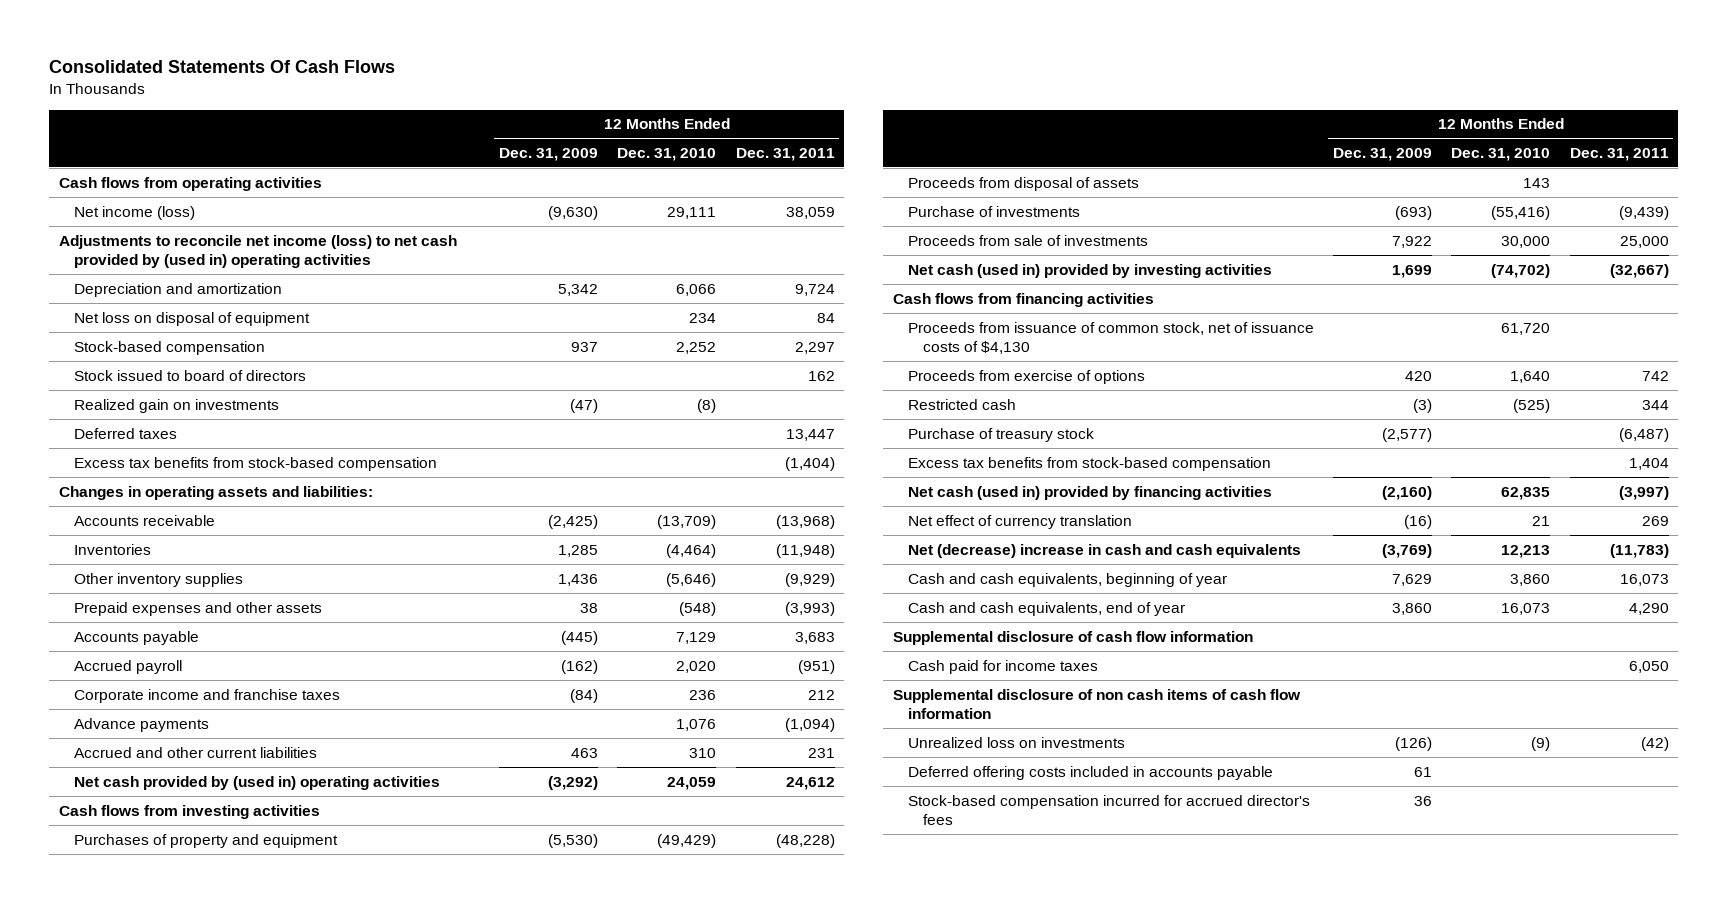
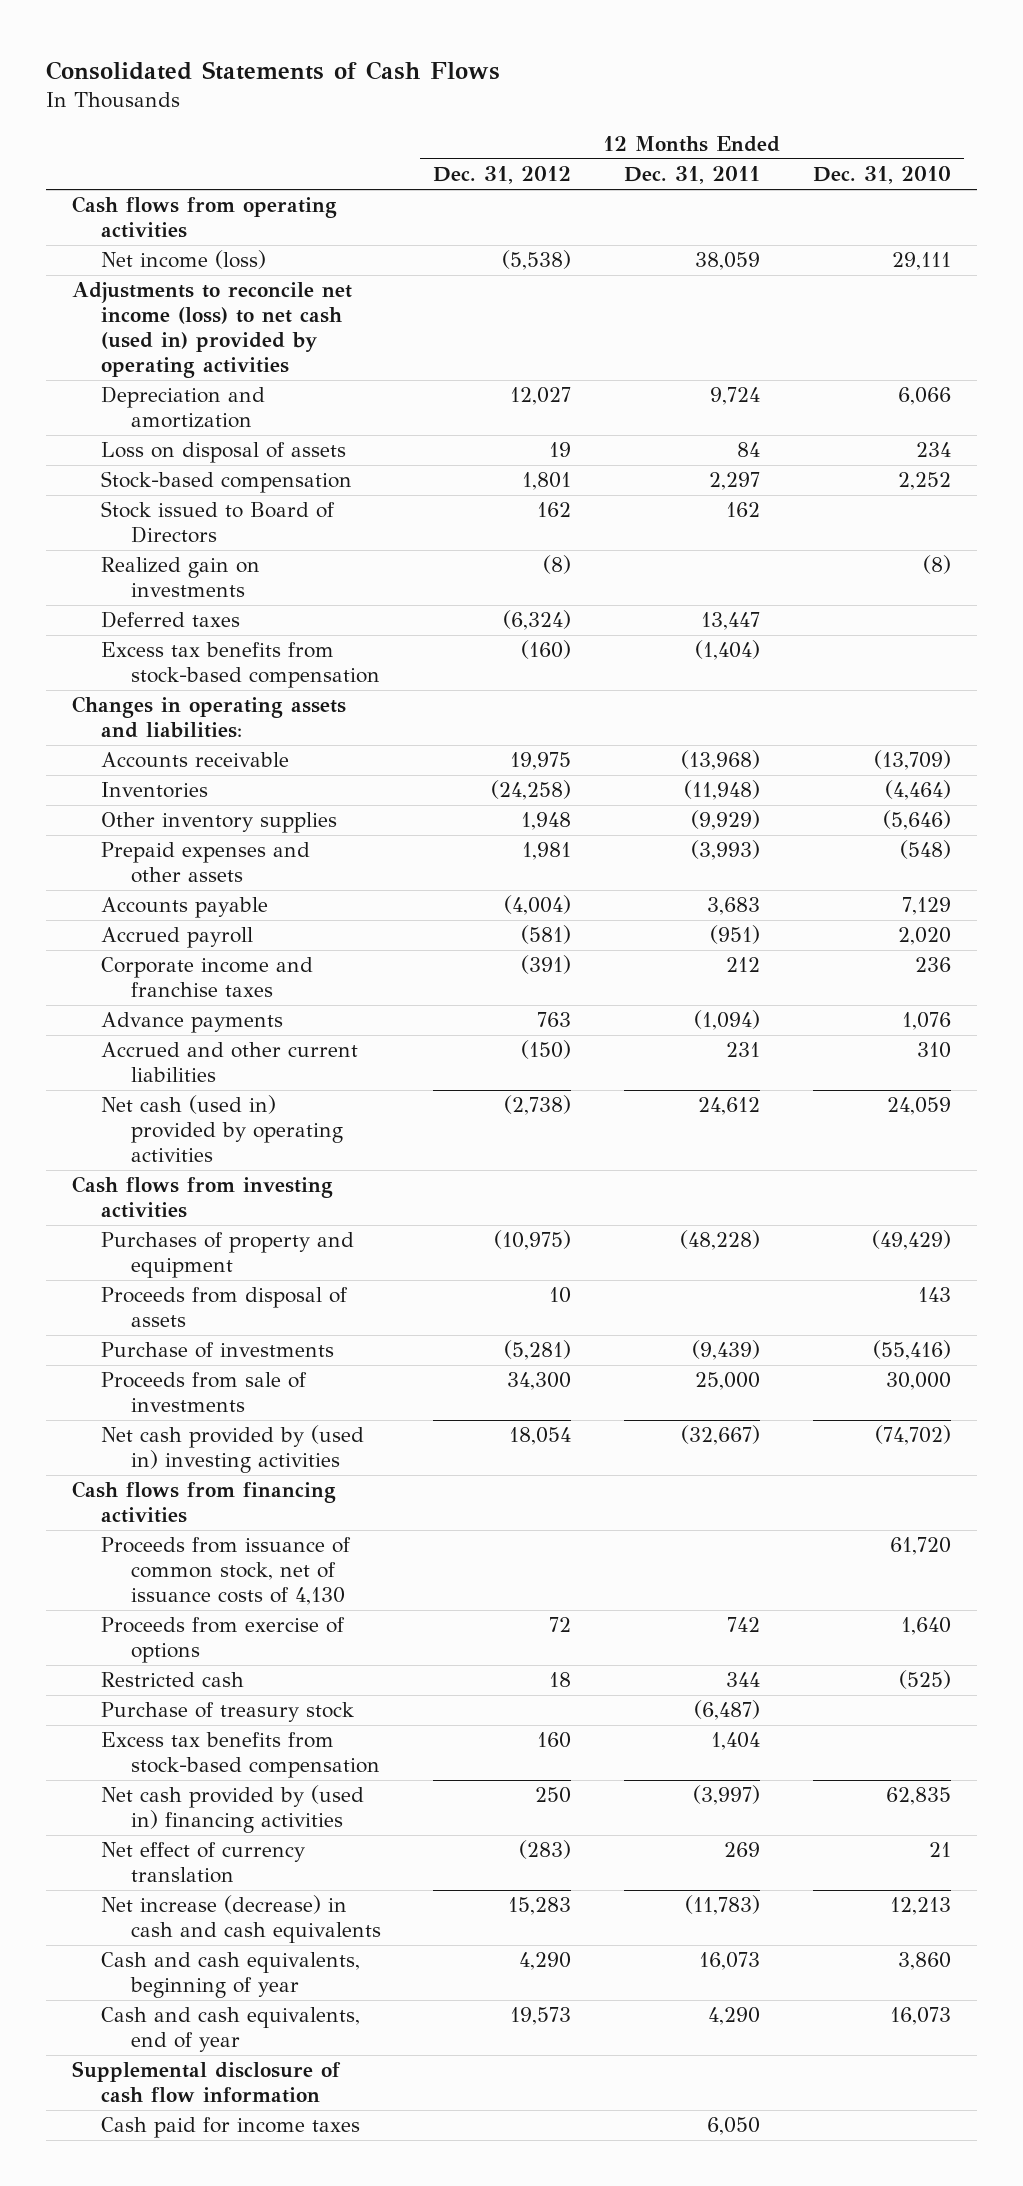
[49,60,396,74] Consolidated Statements Of Cash Flows -> [45,60,500,80] Consolidated Statements of Cash Flows
[499,147,599,161] Dec. 31, 2009 -> none
none -> [433,166,572,185] Dec. 31, 2012
[58,234,457,269] Adjustments to reconcile net income (loss) to net cash provided by (used in) operating activities -> [72,282,353,379] Adjustments to reconcile net income (loss) to net cash (used in) provided by operating activities
[73,311,310,326] Net loss on disposal of equipment -> [101,442,347,464] Loss on disposal of assets
[73,369,306,381] Stock issued to board of directors -> [101,501,336,544] Stock issued to Board of Directors
[73,775,440,790] Net cash provided by (used in) operating activities -> [101,1095,343,1163] Net cash (used in) provided by operating activities
[907,263,1272,278] Net cash (used in) provided by investing activities -> [101,1425,365,1474] Net cash provided by (used in) investing activities
[907,321,1314,355] Proceeds from issuance of common stock, net of issuance costs of $4,130 -> [101,1537,352,1606] Proceeds from issuance of common stock, net of issuance costs of 4,130
[907,485,1272,500] Net cash (used in) provided by financing activities -> [101,1785,365,1834] Net cash provided by (used in) financing activities
[907,543,1301,558] Net (decrease) increase in cash and cash equivalents -> [101,1895,381,1944] Net increase (decrease) in cash and cash equivalents
[892,688,1301,720] Supplemental disclosure of non cash items of cash flow information -> none
[907,736,1125,748] Unrealized loss on investments -> none
[907,765,1273,780] Deferred offering costs included in accounts payable -> none
[907,794,1310,826] Stock-based compensation incurred for accrued director's fees -> none

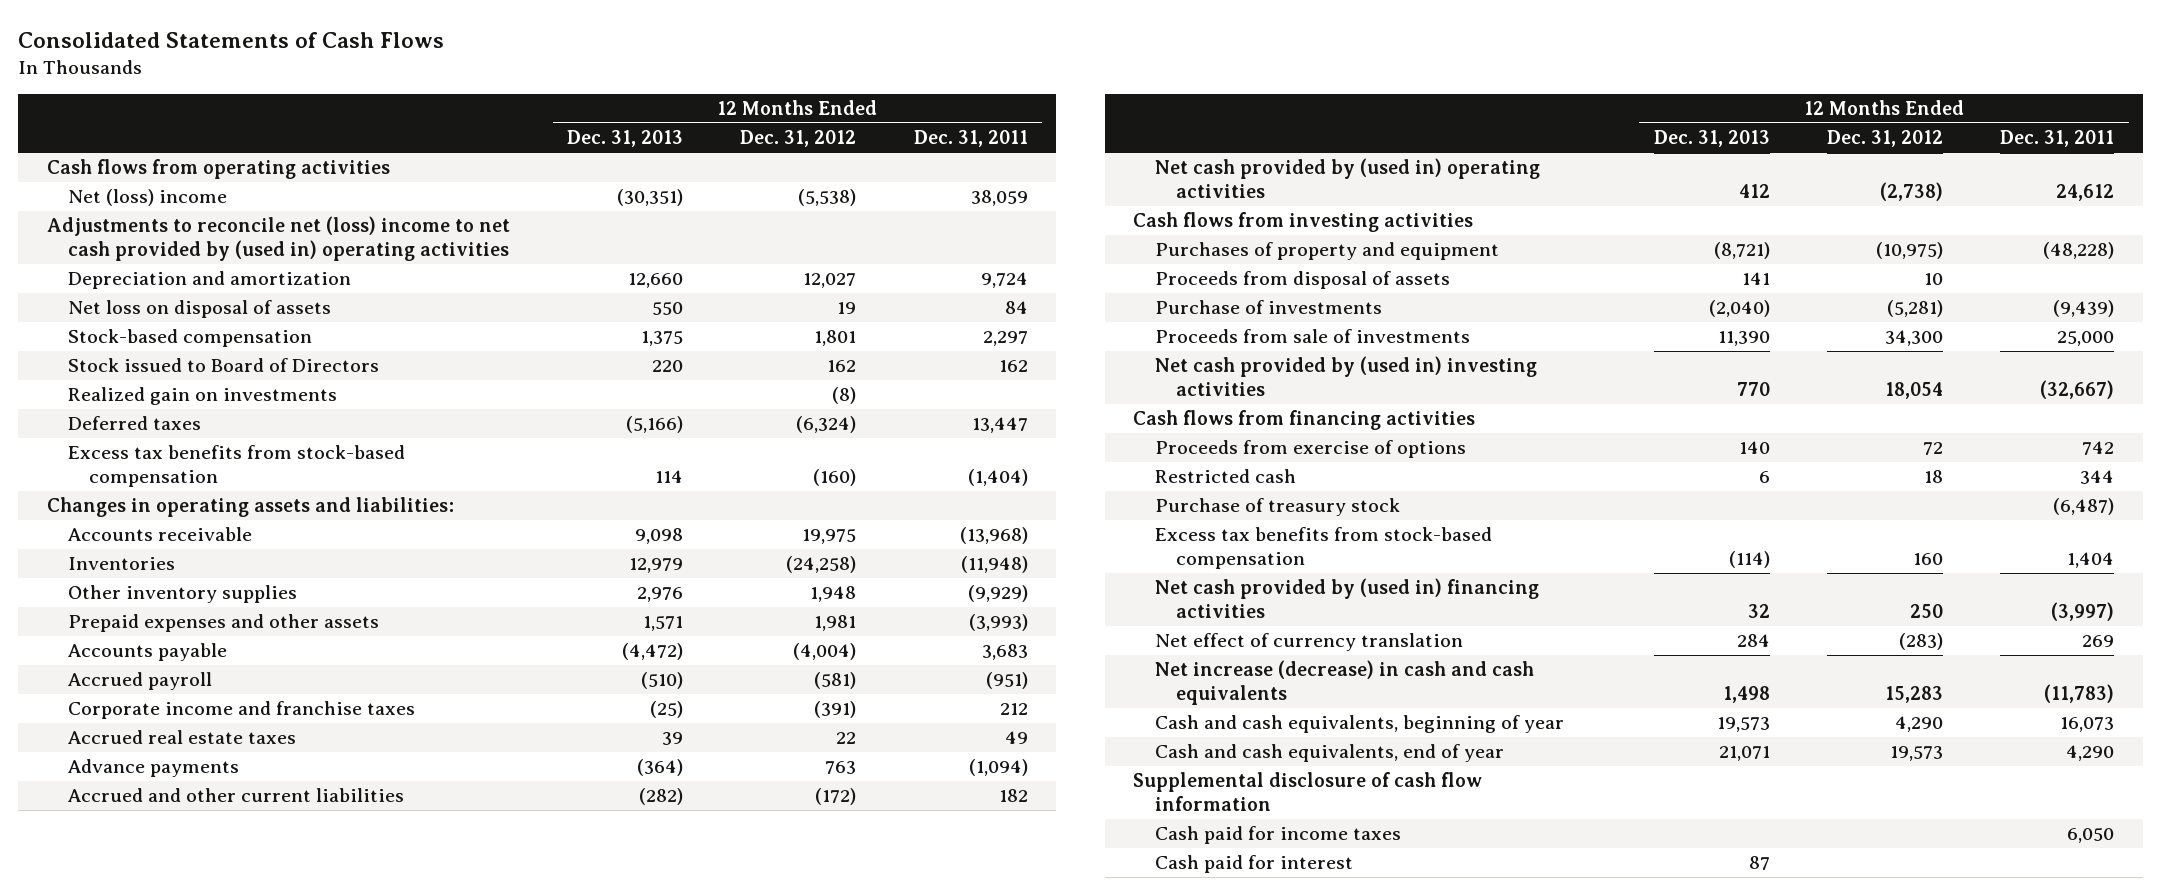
[812,166,951,185] Dec. 31, 2010 -> none
none -> [566,130,683,148] Dec. 31, 2013
[101,250,267,270] Net income (loss) -> [67,189,227,207] Net (loss) income
[72,282,353,379] Adjustments to reconcile net income (loss) to net cash (used in) provided by operating activities -> [46,216,510,261] Adjustments to reconcile net (loss) income to net cash provided by (used in) operating activities
[101,442,347,464] Loss on disposal of assets -> [67,300,331,319] Net loss on disposal of assets
none -> [67,730,296,745] Accrued real estate taxes
[521,1040,572,1060] (150) -> [815,788,857,806] (172)
[725,1042,760,1058] 231 -> [998,789,1028,803] 182
[101,1095,343,1163] Net cash (used in) provided by operating activities -> [1154,158,1540,198] Net cash provided by (used in) operating activities
[101,1537,352,1606] Proceeds from issuance of common stock, net of issuance costs of 4,130 -> none
none -> [1154,855,1353,874] Cash paid for interest

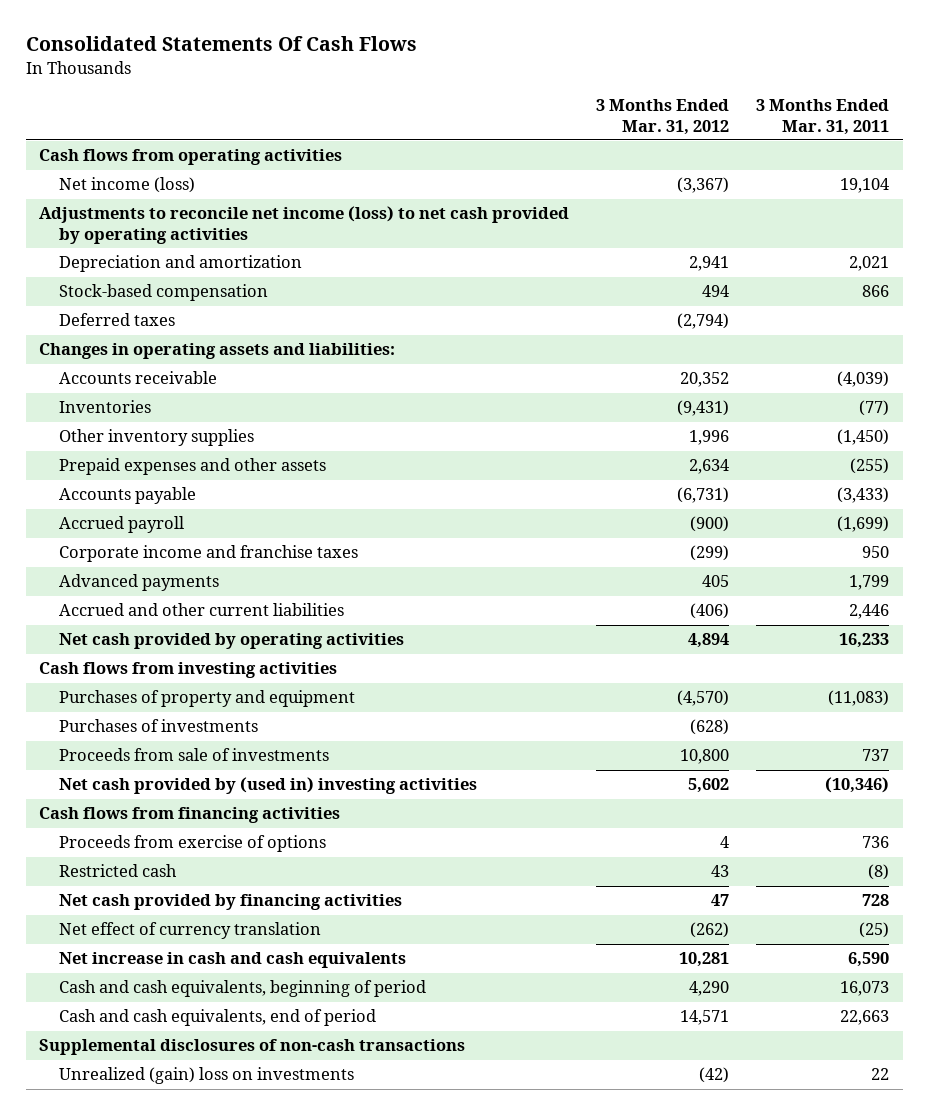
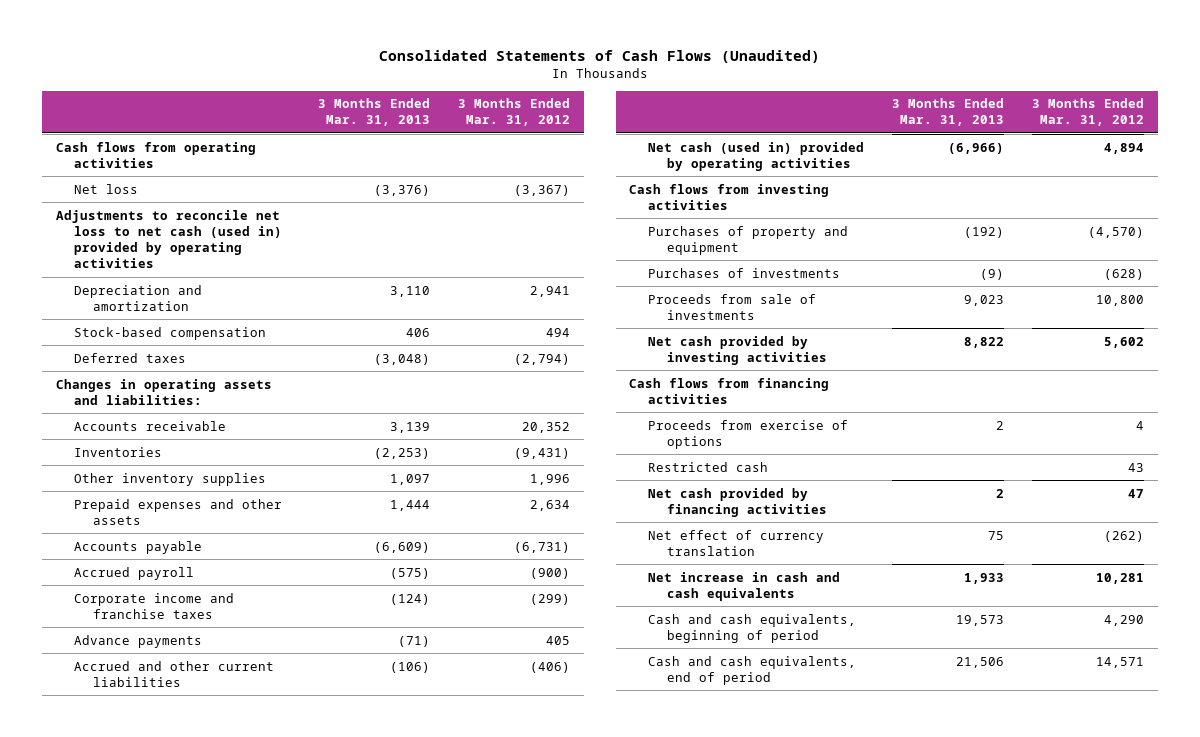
[25,36,417,52] Consolidated Statements Of Cash Flows -> [378,50,820,64] Consolidated Statements of Cash Flows (Unaudited)
[756,99,890,135] 3 Months Ended Mar. 31, 2011 -> none
none -> [318,98,431,127] 3 Months Ended Mar. 31, 2013
[59,177,196,194] Net income (loss) -> [74,183,139,194] Net loss
[39,206,570,244] Adjustments to reconcile net income (loss) to net cash provided by operating activities -> [55,209,283,268] Adjustments to reconcile net loss to net cash (used in) provided by operating activities
[59,574,220,592] Advanced payments -> [74,634,203,648] Advance payments
[59,633,405,650] Net cash provided by operating activities -> [648,141,865,171] Net cash (used in) provided by operating activities
[59,777,478,795] Net cash provided by (used in) investing activities -> [648,335,828,365] Net cash provided by investing activities
[39,1039,466,1056] Supplemental disclosures of non-cash transactions -> none
[59,1067,355,1085] Unrealized (gain) loss on investments -> none

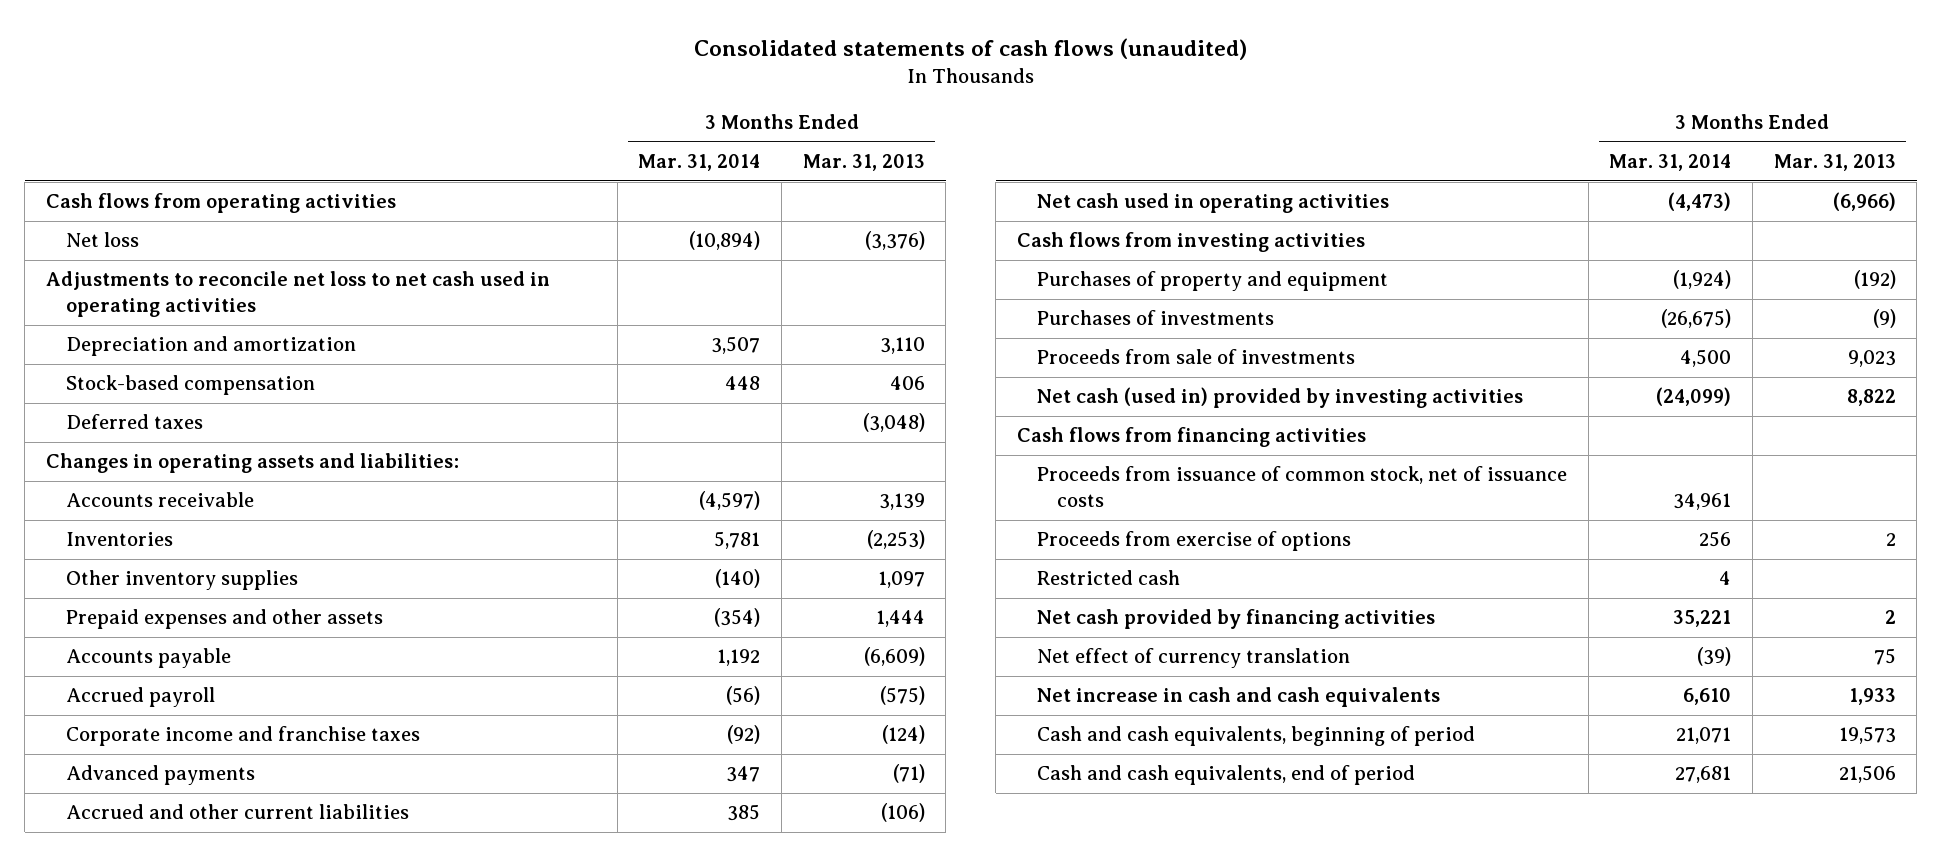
[378,50,820,64] Consolidated Statements of Cash Flows (Unaudited) -> [693,37,1247,60] Consolidated statements of cash flows (unaudited)
[458,98,571,127] 3 Months Ended Mar. 31, 2012 -> none
none -> [638,154,761,172] Mar. 31, 2014
[55,209,283,268] Adjustments to reconcile net loss to net cash (used in) provided by operating activities -> [45,271,550,317] Adjustments to reconcile net loss to net cash used in operating activities
[74,634,203,648] Advance payments -> [66,765,256,786] Advanced payments
[648,141,865,171] Net cash (used in) provided by operating activities -> [1037,193,1390,214] Net cash used in operating activities
[648,335,828,365] Net cash provided by investing activities -> [1037,387,1524,409] Net cash (used in) provided by investing activities
none -> [1037,466,1568,507] Proceeds from issuance of common stock, net of issuance costs

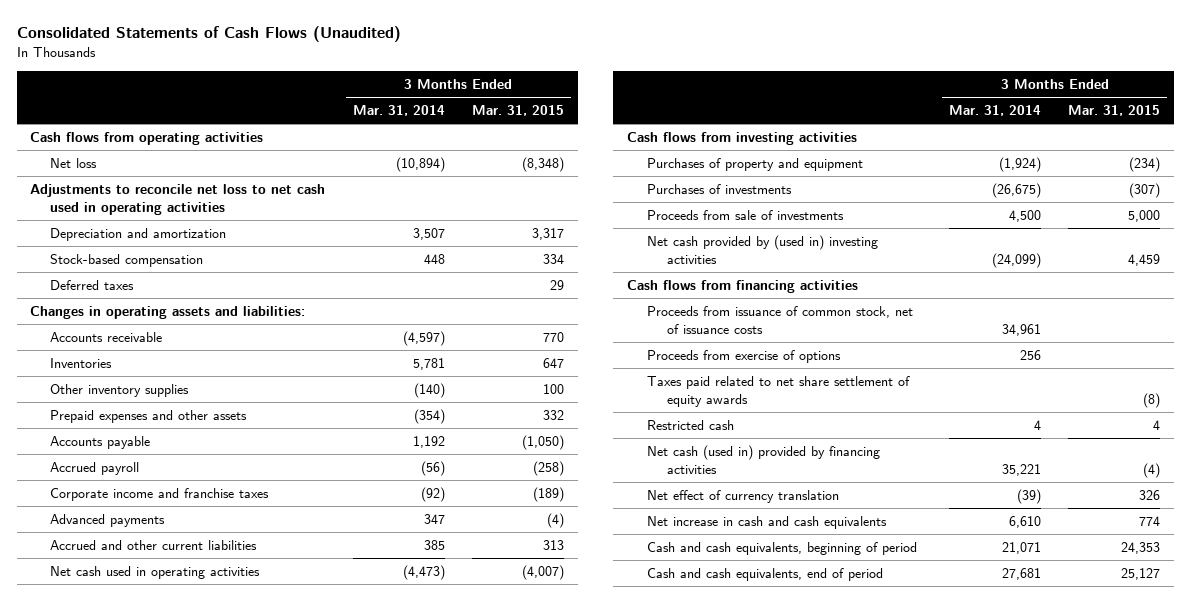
[693,37,1247,60] Consolidated statements of cash flows (unaudited) -> [16,26,401,43] Consolidated Statements of Cash Flows (Unaudited)
[802,154,925,172] Mar. 31, 2013 -> none
none -> [472,104,565,116] Mar. 31, 2015
[1037,387,1524,409] Net cash (used in) provided by investing activities -> [646,234,878,264] Net cash provided by (used in) investing activities
none -> [646,375,910,407] Taxes paid related to net share settlement of equity awards
[1037,609,1436,630] Net cash provided by financing activities -> [646,444,880,474] Net cash (used in) provided by financing activities

